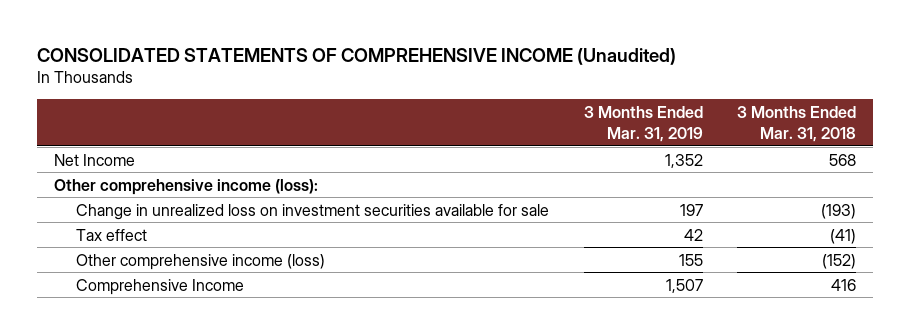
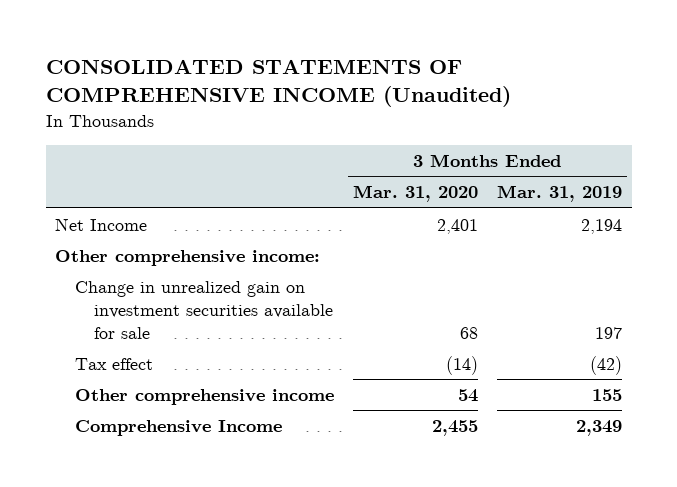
[737,105,857,142] 3 Months Ended Mar. 31, 2018 -> none
none -> [352,185,478,203] Mar. 31, 2020
[664,153,703,168] 1,352 -> [580,218,622,234] 2,194
[53,178,318,195] Other comprehensive income (loss): -> [55,249,321,266] Other comprehensive income:
[76,203,550,220] Change in unrealized loss on investment securities available for sale -> [74,280,333,339] Change in unrealized gain on investment securities available for sale
[683,228,703,241] 42 -> [589,355,622,375] (42)
[76,253,326,270] Other comprehensive income (loss) -> [74,388,334,405] Other comprehensive income
[665,278,703,293] 1,507 -> [575,419,622,436] 2,349

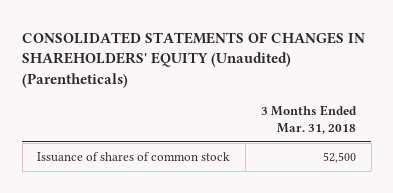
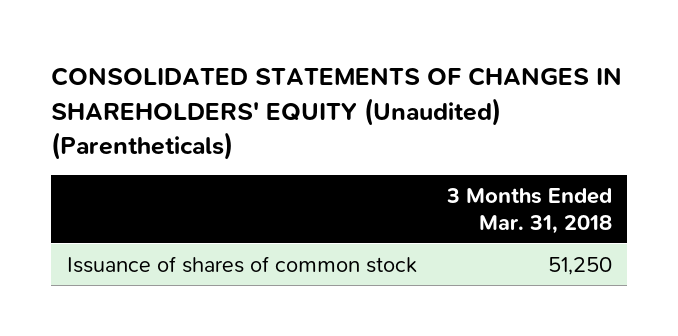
[322,152,356,164] 52,500 -> [547,256,612,275] 51,250

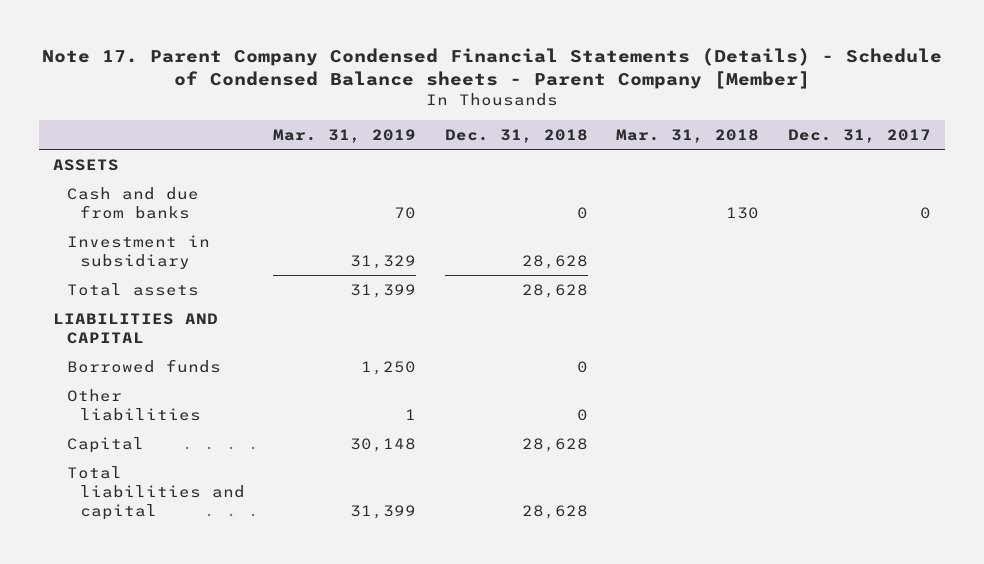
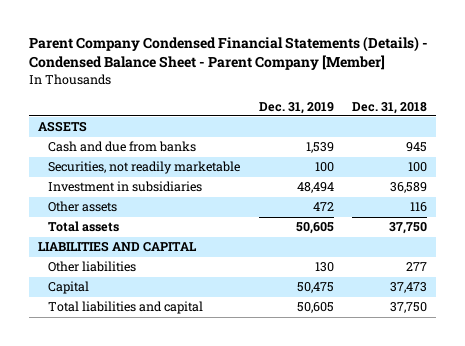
[41,47,942,89] Note 17. Parent Company Condensed Financial Statements (Details) - Schedule of Condensed Balance sheets - Parent Company [Member] -> [29,36,429,71] Parent Company Condensed Financial Statements (Details) - Condensed Balance Sheet - Parent Company [Member]
[273,128,417,143] Mar. 31, 2019 -> none
[616,128,760,143] Mar. 31, 2018 -> none
[787,128,931,143] Dec. 31, 2017 -> none
none -> [258,101,334,114] Dec. 31, 2019
[576,206,588,219] 0 -> [405,142,427,153] 945
none -> [48,161,241,175] Securities, not readily marketable
[66,234,210,269] Investment in subsidiary -> [48,181,203,193] Investment in subsidiaries
[521,254,588,269] 28,628 -> [389,182,427,194] 36,589
none -> [48,201,118,213] Other assets
[521,283,588,298] 28,628 -> [388,222,427,235] 37,750
[66,358,221,373] Borrowed funds -> none
[576,408,588,421] 0 -> [405,262,427,272] 277
[521,437,588,452] 28,628 -> [389,282,427,294] 37,473
[521,504,588,519] 28,628 -> [389,302,427,314] 37,750

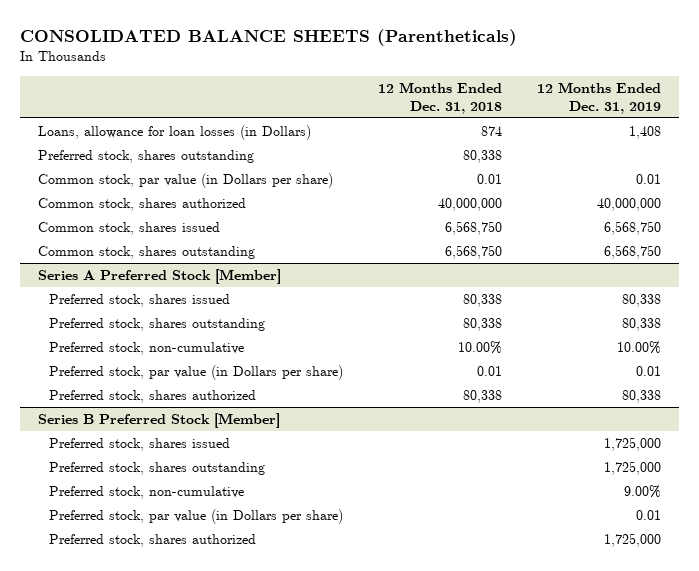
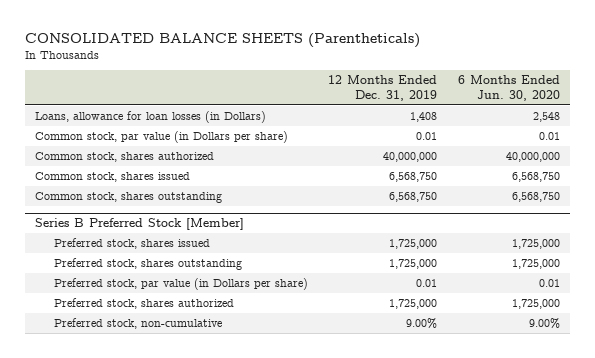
[378,81,503,114] 12 Months Ended Dec. 31, 2018 -> none
none -> [457,75,560,101] 6 Months Ended Jun. 30, 2020
[37,149,254,163] Preferred stock, shares outstanding -> none
[37,268,281,284] Series A Preferred Stock [Member] -> none
[49,293,231,307] Preferred stock, shares issued -> none
[49,317,266,331] Preferred stock, shares outstanding -> none
[49,341,245,355] Preferred stock, non-cumulative -> none
[49,364,344,380] Preferred stock, par value (in Dollars per share) -> none
[49,389,257,403] Preferred stock, shares authorized -> none
[49,485,245,499] Preferred stock, non-cumulative -> [53,318,222,330] Preferred stock, non-cumulative

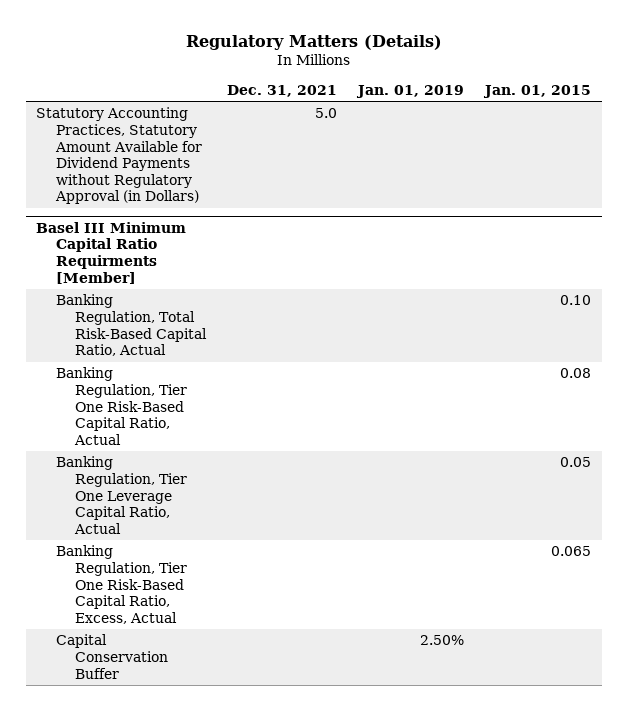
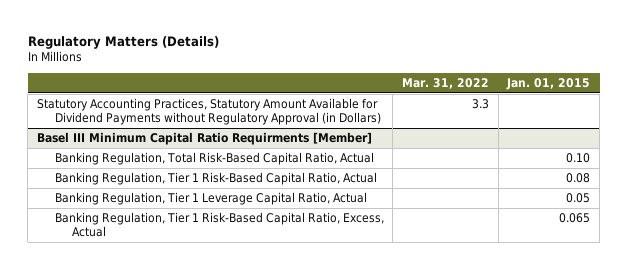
[227,84,338,97] Dec. 31, 2021 -> none
[356,84,465,98] Jan. 01, 2019 -> none
none -> [401,77,489,89] Mar. 31, 2022
[55,634,169,679] Capital Conservation Buffer -> none
[55,367,188,445] Banking Regulation, Tier One Risk-Based Capital Ratio, Actual -> [54,172,377,186] Banking Regulation, Tier 1 Risk-Based Capital Ratio, Actual
[55,456,188,534] Banking Regulation, Tier One Leverage Capital Ratio, Actual -> [54,192,367,206] Banking Regulation, Tier 1 Leverage Capital Ratio, Actual
[55,545,188,624] Banking Regulation, Tier One Risk-Based Capital Ratio, Excess, Actual -> [54,212,384,238] Banking Regulation, Tier 1 Risk-Based Capital Ratio, Excess, Actual

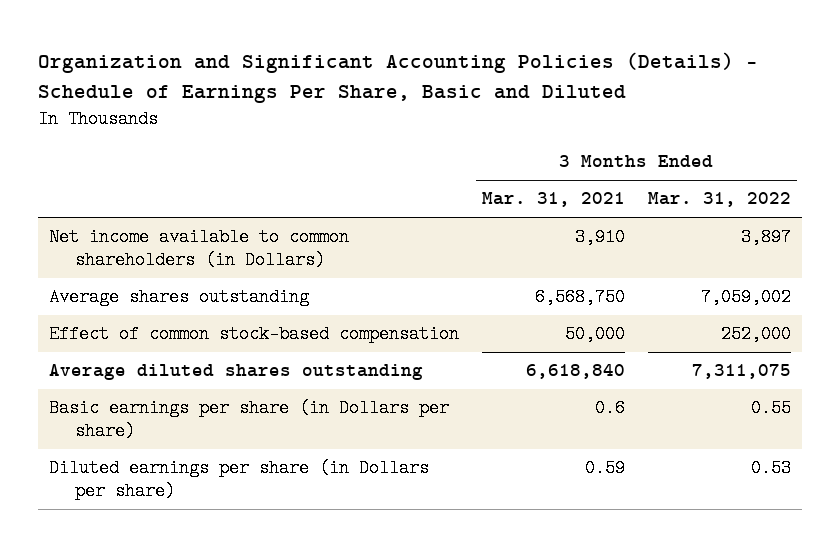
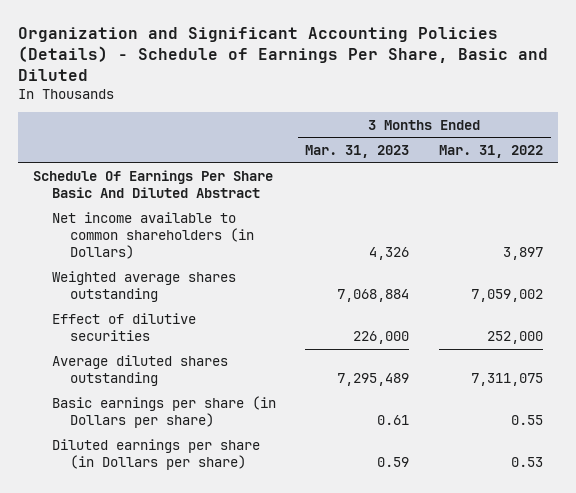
[481,192,625,208] Mar. 31, 2021 -> none
none -> [305,145,410,159] Mar. 31, 2023
none -> [33,170,274,199] Schedule Of Earnings Per Share Basic And Diluted Abstract
[49,288,310,307] Average shares outstanding -> [51,271,236,303] Weighted average shares outstanding
[49,325,460,344] Effect of common stock-based compensation -> [51,313,196,342] Effect of dilutive securities

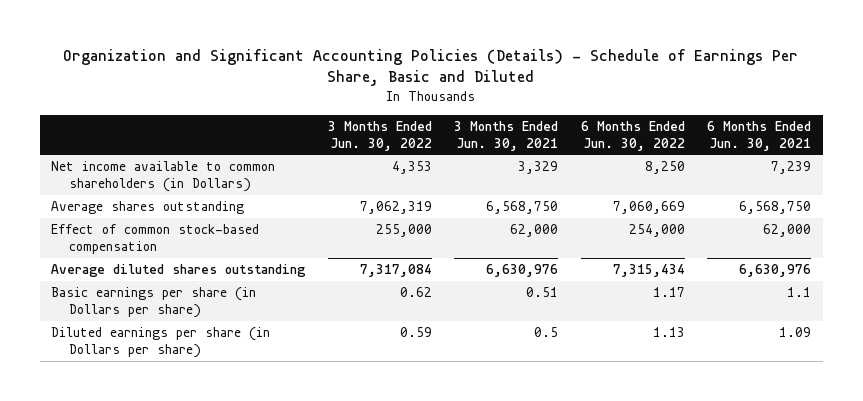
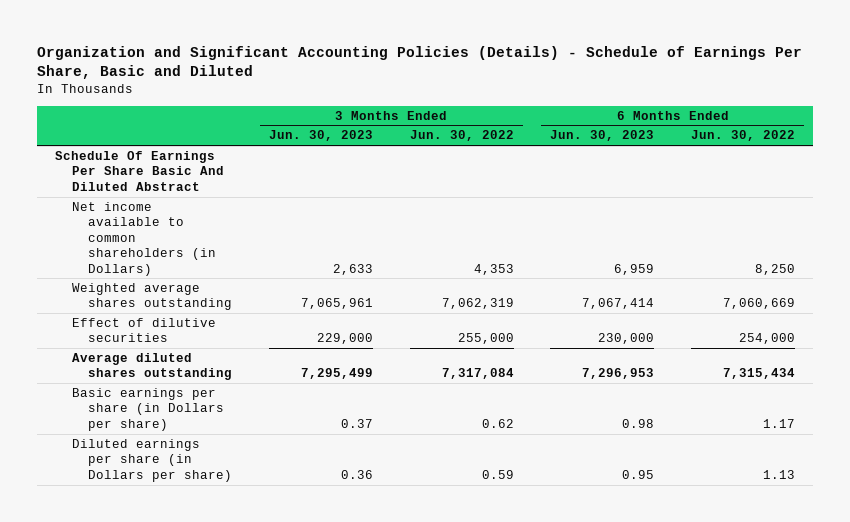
[454,120,559,151] 3 Months Ended Jun. 30, 2021 -> none
[707,120,812,151] 6 Months Ended Jun. 30, 2021 -> none
none -> [268,130,373,142] Jun. 30, 2023
none -> [550,130,655,142] Jun. 30, 2023
none -> [55,151,224,191] Schedule Of Earnings Per Share Basic And Diluted Abstract
[51,201,245,215] Average shares outstanding -> [71,283,233,311] Weighted average shares outstanding
[51,224,260,255] Effect of common stock-based compensation -> [71,318,216,343] Effect of dilutive securities

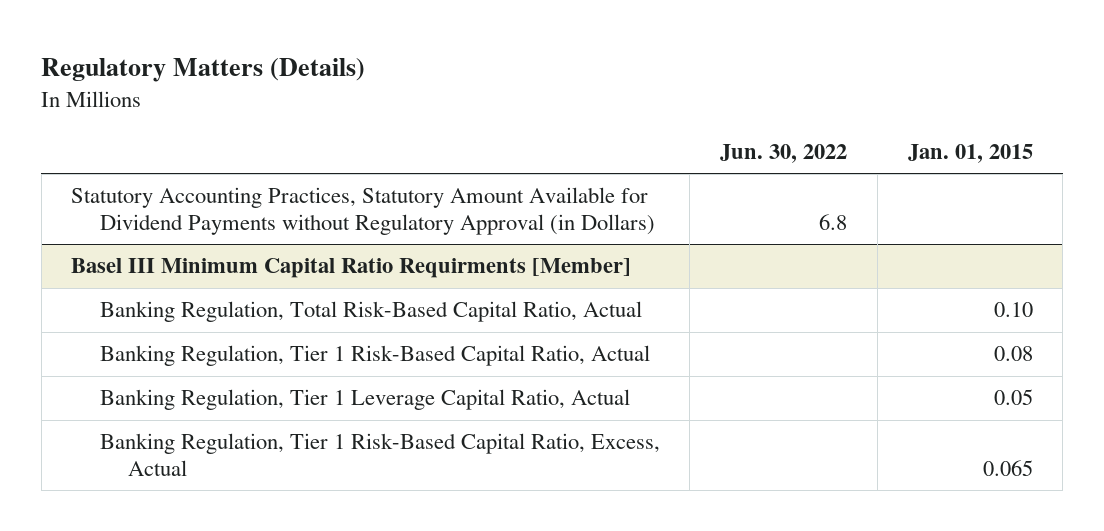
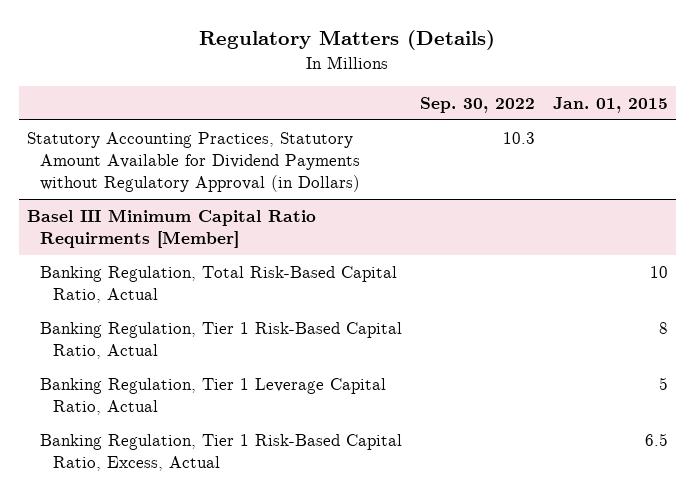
[720,143,848,163] Jun. 30, 2022 -> none
none -> [419,96,535,113] Sep. 30, 2022
[993,302,1033,318] 0.10 -> [649,266,668,279] 10
[993,346,1033,362] 0.08 -> [658,322,668,335] 8
[993,389,1033,406] 0.05 -> [658,377,668,391] 5
[982,460,1033,477] 0.065 -> [644,433,668,447] 6.5

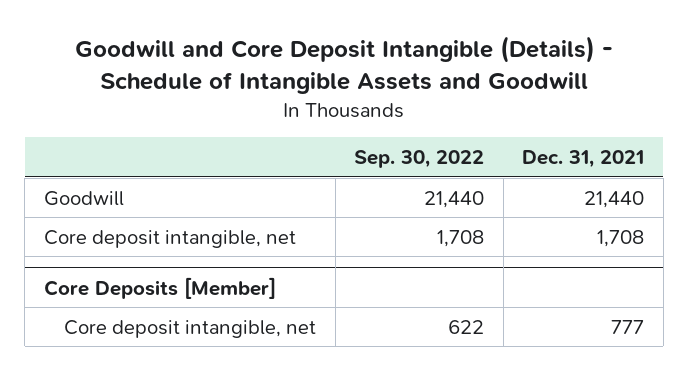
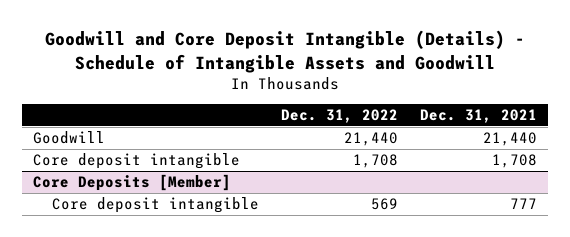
[354,150,485,169] Sep. 30, 2022 -> none
none -> [280,109,398,124] Dec. 31, 2022
[43,229,296,248] Core deposit intangible, net -> [32,153,240,170] Core deposit intangible
[64,319,317,338] Core deposit intangible, net -> [51,197,259,214] Core deposit intangible

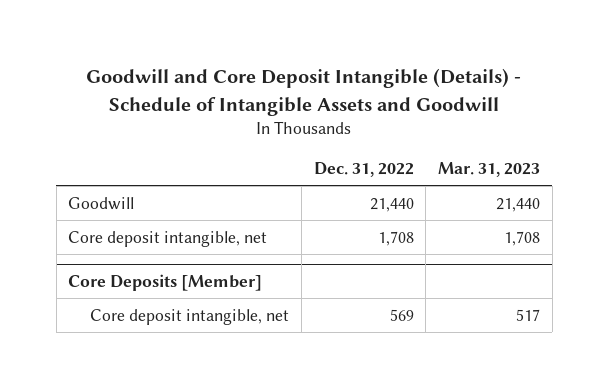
[419,109,537,124] Dec. 31, 2021 -> none
none -> [438,162,541,178] Mar. 31, 2023
[32,153,240,170] Core deposit intangible -> [68,230,268,247] Core deposit intangible, net
[51,197,259,214] Core deposit intangible -> [90,308,290,325] Core deposit intangible, net

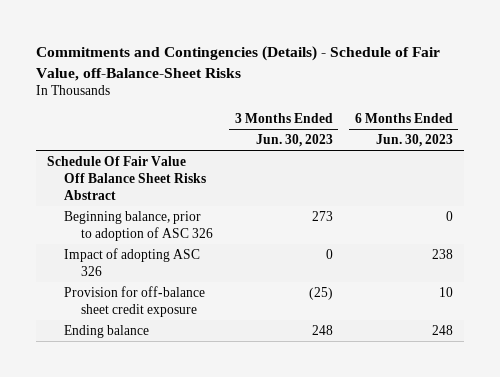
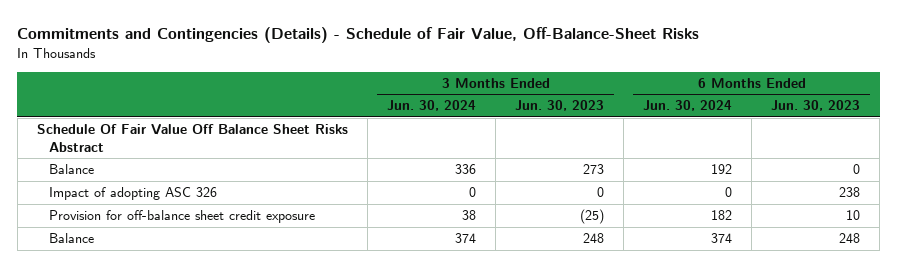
[36,45,441,81] Commitments and Contingencies (Details) - Schedule of Fair Value, off-Balance-Sheet Risks -> [17,27,700,44] Commitments and Contingencies (Details) - Schedule of Fair Value, Off-Balance-Sheet Risks
none -> [387,100,477,112] Jun. 30, 2024
none -> [643,100,733,112] Jun. 30, 2024
[64,210,214,241] Beginning balance, prior to adoption of ASC 326 -> [49,164,95,175] Balance
[64,324,150,338] Ending balance -> [49,233,95,244] Balance

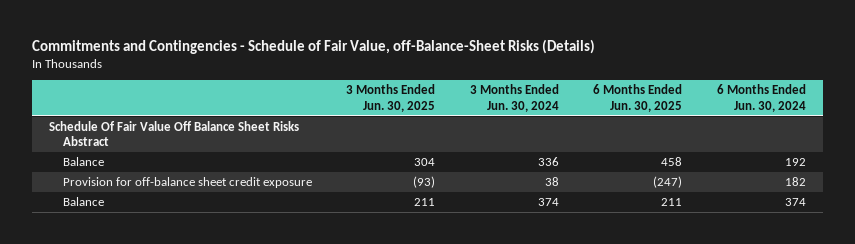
[17,27,700,44] Commitments and Contingencies (Details) - Schedule of Fair Value, Off-Balance-Sheet Risks -> [31,39,595,55] Commitments and Contingencies - Schedule of Fair Value, off-Balance-Sheet Risks (Details)
[515,100,605,112] Jun. 30, 2023 -> none
[771,100,861,112] Jun. 30, 2023 -> none
none -> [346,84,436,112] 3 Months Ended Jun. 30, 2025
none -> [593,84,683,112] 6 Months Ended Jun. 30, 2025
[49,187,218,201] Impact of adopting ASC 326 -> none

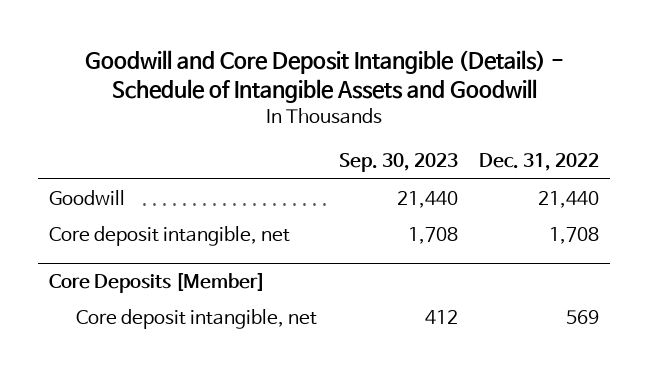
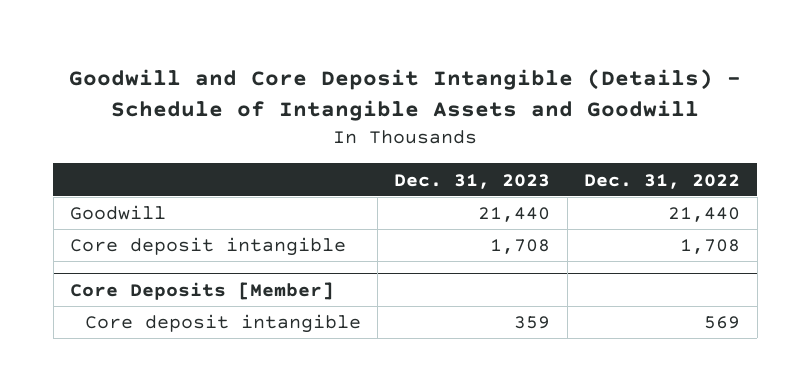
[338,153,458,173] Sep. 30, 2023 -> none
none -> [394,173,551,189] Dec. 31, 2023
[48,226,290,247] Core deposit intangible, net -> [70,237,347,257] Core deposit intangible
[75,309,317,330] Core deposit intangible, net -> [84,314,361,334] Core deposit intangible

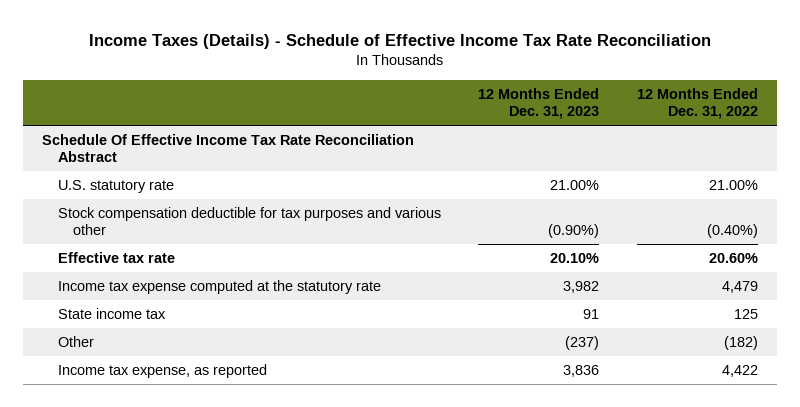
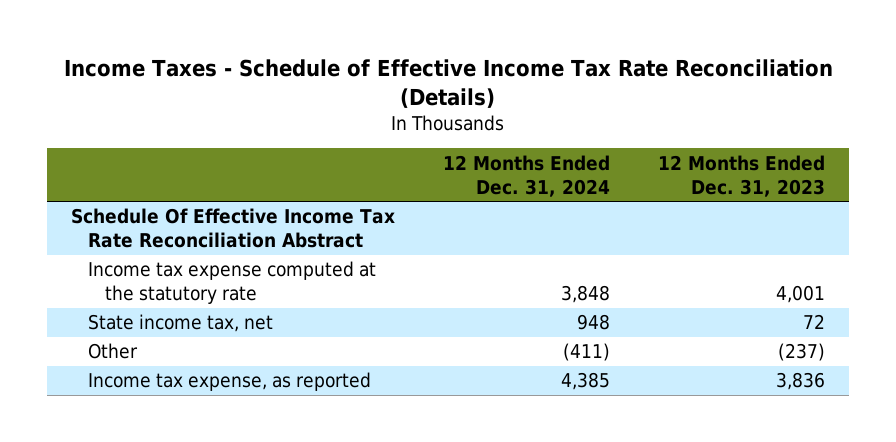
[88,33,711,49] Income Taxes (Details) - Schedule of Effective Income Tax Rate Reconciliation -> [64,58,834,108] Income Taxes - Schedule of Effective Income Tax Rate Reconciliation (Details)
[636,87,758,120] 12 Months Ended Dec. 31, 2022 -> none
none -> [443,154,611,197] 12 Months Ended Dec. 31, 2024
[57,180,174,194] U.S. statutory rate -> none
[57,207,441,236] Stock compensation deductible for tax purposes and various other -> none
[57,252,175,264] Effective tax rate -> none
[563,281,600,294] 3,982 -> [776,285,826,304] 4,001
[57,308,166,320] State income tax -> [88,314,274,333] State income tax, net
[583,309,600,320] 91 -> [803,314,826,330] 72

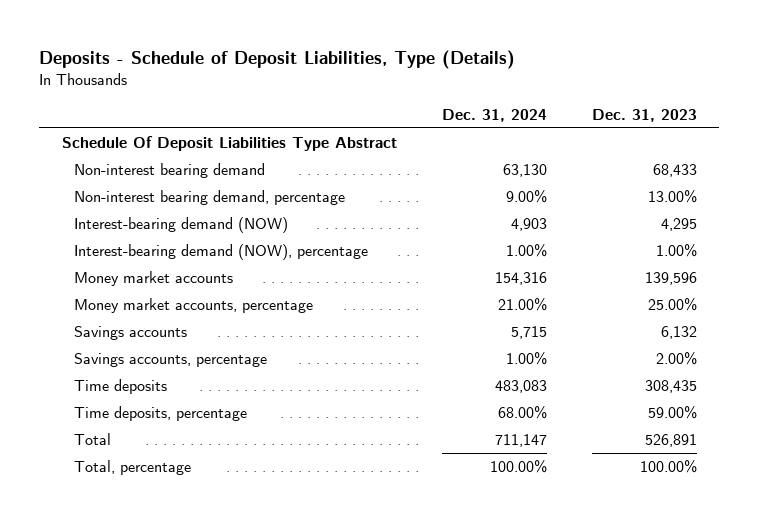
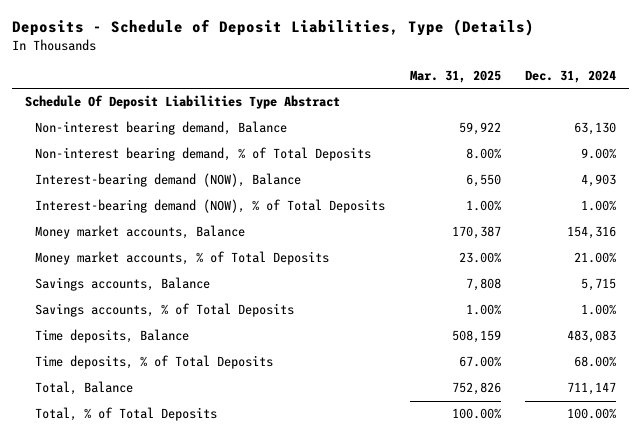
[591,108,697,122] Dec. 31, 2023 -> none
none -> [409,70,501,84] Mar. 31, 2025
[74,163,266,179] Non-interest bearing demand -> [34,121,287,136] Non-interest bearing demand, Balance
[74,190,346,206] Non-interest bearing demand, percentage -> [34,147,371,162] Non-interest bearing demand, % of Total Deposits
[74,217,289,234] Interest-bearing demand (NOW) -> [34,173,301,188] Interest-bearing demand (NOW), Balance
[74,244,369,261] Interest-bearing demand (NOW), percentage -> [34,199,385,214] Interest-bearing demand (NOW), % of Total Deposits
[74,271,234,287] Money market accounts -> [34,225,245,240] Money market accounts, Balance
[74,298,314,314] Money market accounts, percentage -> [34,251,329,266] Money market accounts, % of Total Deposits
[74,326,188,341] Savings accounts -> [34,277,210,292] Savings accounts, Balance
[74,353,268,368] Savings accounts, percentage -> [34,303,294,318] Savings accounts, % of Total Deposits
[74,379,168,395] Time deposits -> [34,329,189,344] Time deposits, Balance
[74,406,248,422] Time deposits, percentage -> [34,355,273,370] Time deposits, % of Total Deposits
[74,433,112,446] Total -> [34,381,133,396] Total, Balance
[74,460,192,476] Total, percentage -> [34,407,217,422] Total, % of Total Deposits

